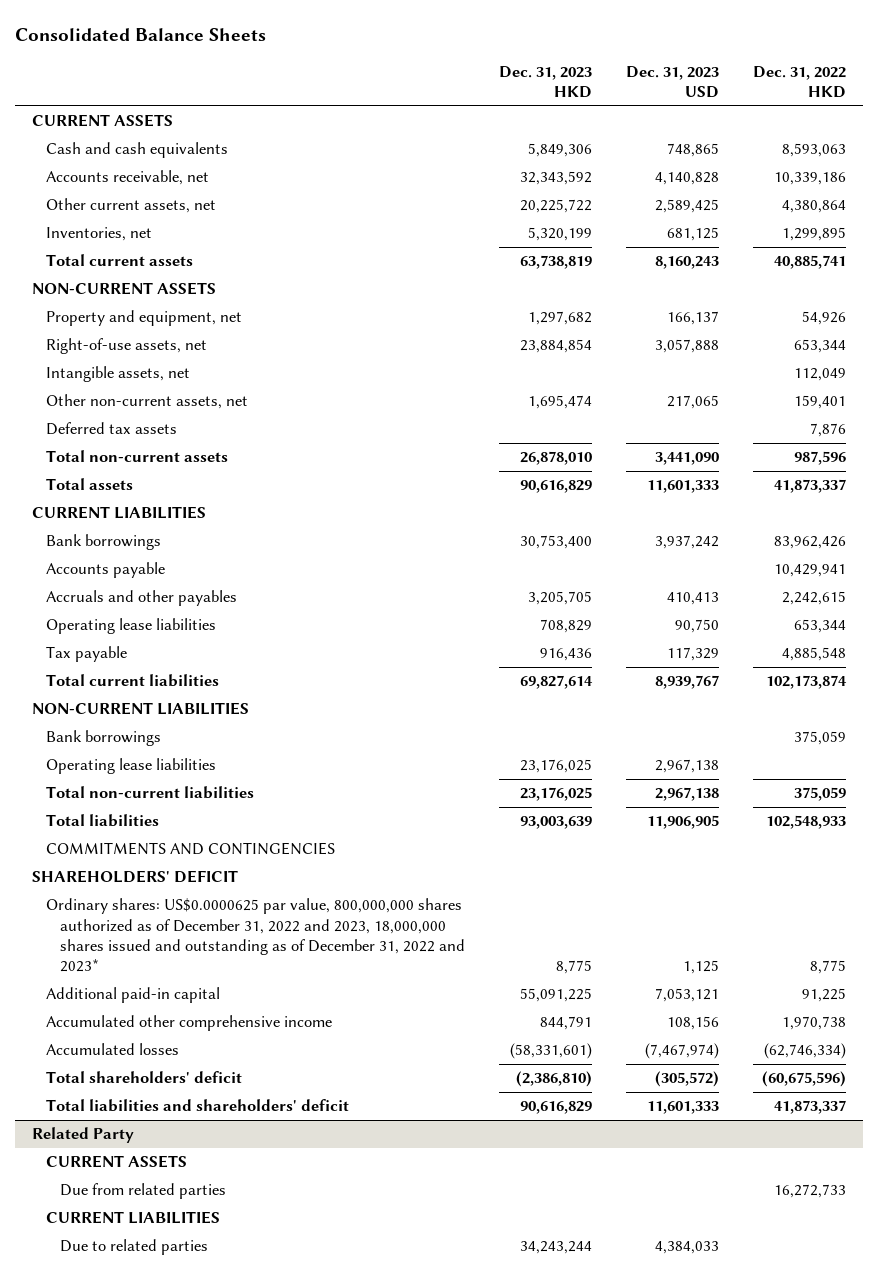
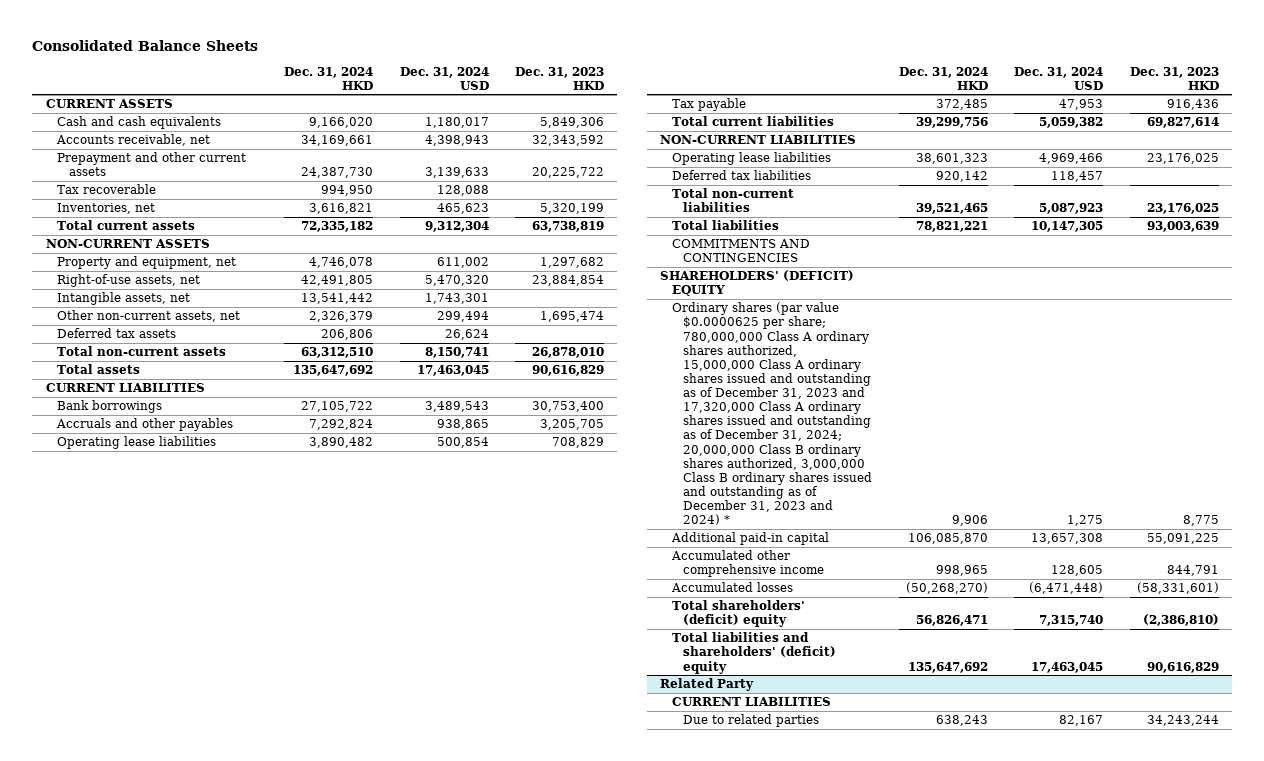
[625,65,719,98] Dec. 31, 2023 USD -> none
[752,65,846,98] Dec. 31, 2022 HKD -> none
none -> [284,66,374,90] Dec. 31, 2024 HKD
none -> [399,66,489,90] Dec. 31, 2024 USD
[45,198,216,214] Other current assets, net -> [57,152,247,177] Prepayment and other current assets
none -> [57,184,157,195] Tax recoverable
[45,562,165,579] Accounts payable -> none
[45,730,161,747] Bank borrowings -> none
none -> [671,170,811,181] Deferred tax liabilities
[32,870,239,884] SHAREHOLDERS' DEFICIT -> [660,270,855,297] SHAREHOLDERS' (DEFICIT) EQUITY
[45,898,465,972] Ordinary shares: US$0.0000625 par value, 800,000,000 shares authorized as of December 31, 2022 and 2023, 18,000,000 shares issued and outstanding as of December 31, 2022 and 2023* -> [671,302,873,526] Ordinary shares (par value $0.0000625 per share; 780,000,000 Class A ordinary shares authorized, 15,000,000 Class A ordinary shares issued and outstanding as of December 31, 2023 and 17,320,000 Class A ordinary shares issued and outstanding as of December 31, 2024; 20,000,000 Class B ordinary shares authorized, 3,000,000 Class B ordinary shares issued and outstanding as of December 31, 2023 and 2024) *
[45,1071,242,1084] Total shareholders' deficit -> [671,600,805,628] Total shareholders' (deficit) equity
[45,1099,349,1113] Total liabilities and shareholders' deficit -> [671,632,837,674] Total liabilities and shareholders' (deficit) equity
[45,1155,187,1169] CURRENT ASSETS -> none
[59,1183,226,1200] Due from related parties -> none

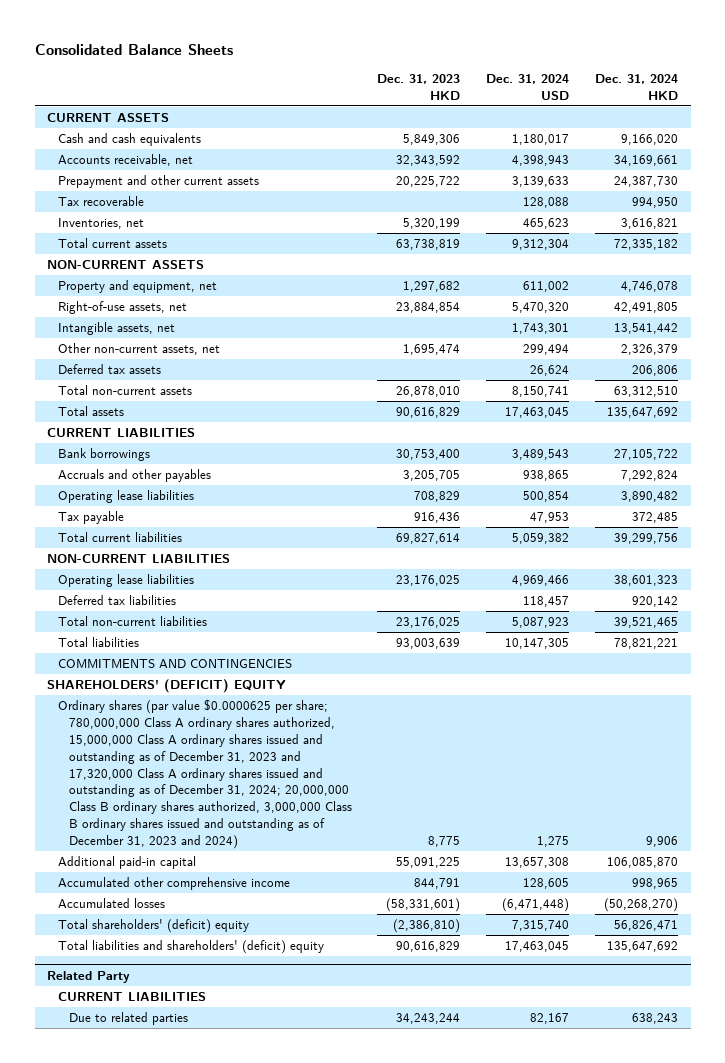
[671,302,873,526] Ordinary shares (par value $0.0000625 per share; 780,000,000 Class A ordinary shares authorized, 15,000,000 Class A ordinary shares issued and outstanding as of December 31, 2023 and 17,320,000 Class A ordinary shares issued and outstanding as of December 31, 2024; 20,000,000 Class B ordinary shares authorized, 3,000,000 Class B ordinary shares issued and outstanding as of December 31, 2023 and 2024) * -> [58,699,352,849] Ordinary shares (par value $0.0000625 per share; 780,000,000 Class A ordinary shares authorized, 15,000,000 Class A ordinary shares issued and outstanding as of December 31, 2023 and 17,320,000 Class A ordinary shares issued and outstanding as of December 31, 2024; 20,000,000 Class B ordinary shares authorized, 3,000,000 Class B ordinary shares issued and outstanding as of December 31, 2023 and 2024)

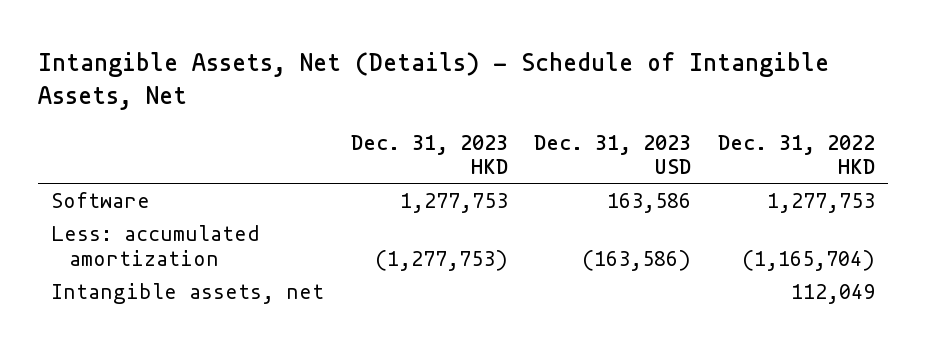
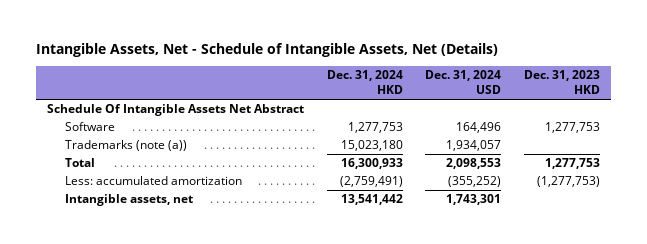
[38,52,830,111] Intangible Assets, Net (Details) - Schedule of Intangible Assets, Net -> [35,43,498,58] Intangible Assets, Net - Schedule of Intangible Assets, Net (Details)
[534,134,692,175] Dec. 31, 2023 USD -> none
[717,134,875,175] Dec. 31, 2022 HKD -> none
none -> [326,70,403,95] Dec. 31, 2024 HKD
none -> [425,70,502,95] Dec. 31, 2024 USD
none -> [46,104,304,117] Schedule Of Intangible Assets Net Abstract
none -> [65,140,188,152] Trademarks (note (a))
none -> [65,158,96,168] Total

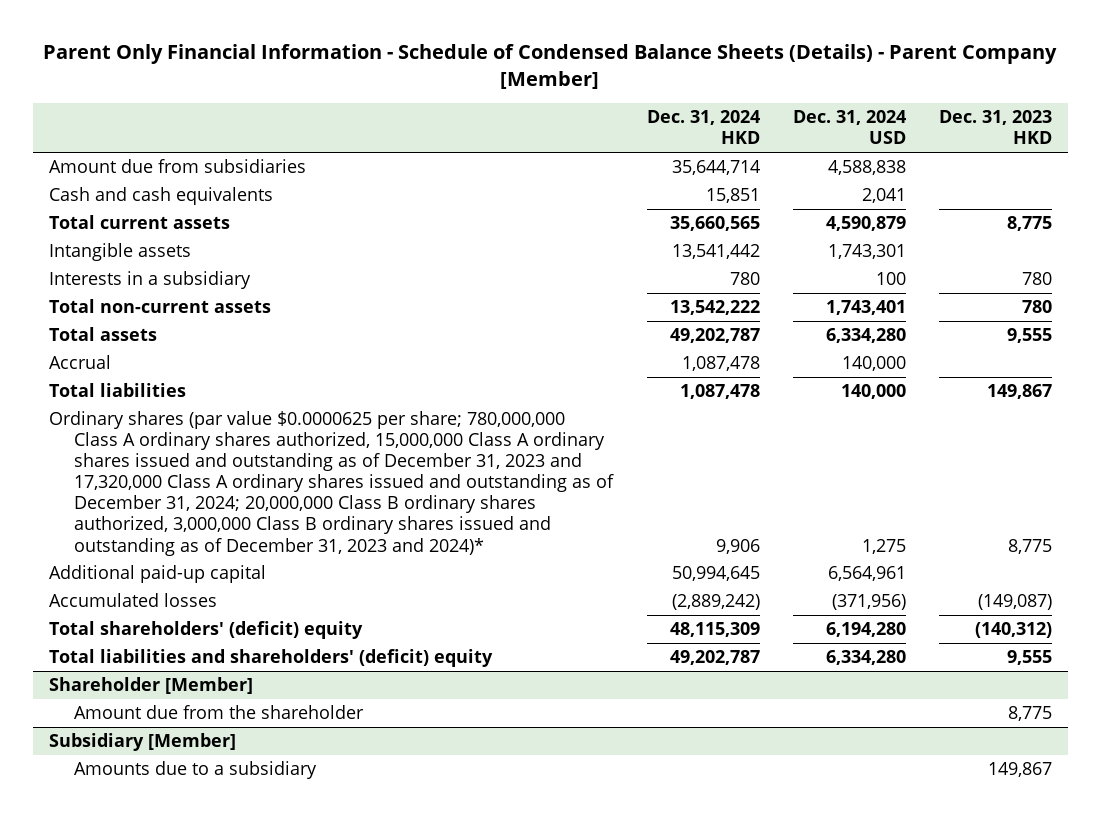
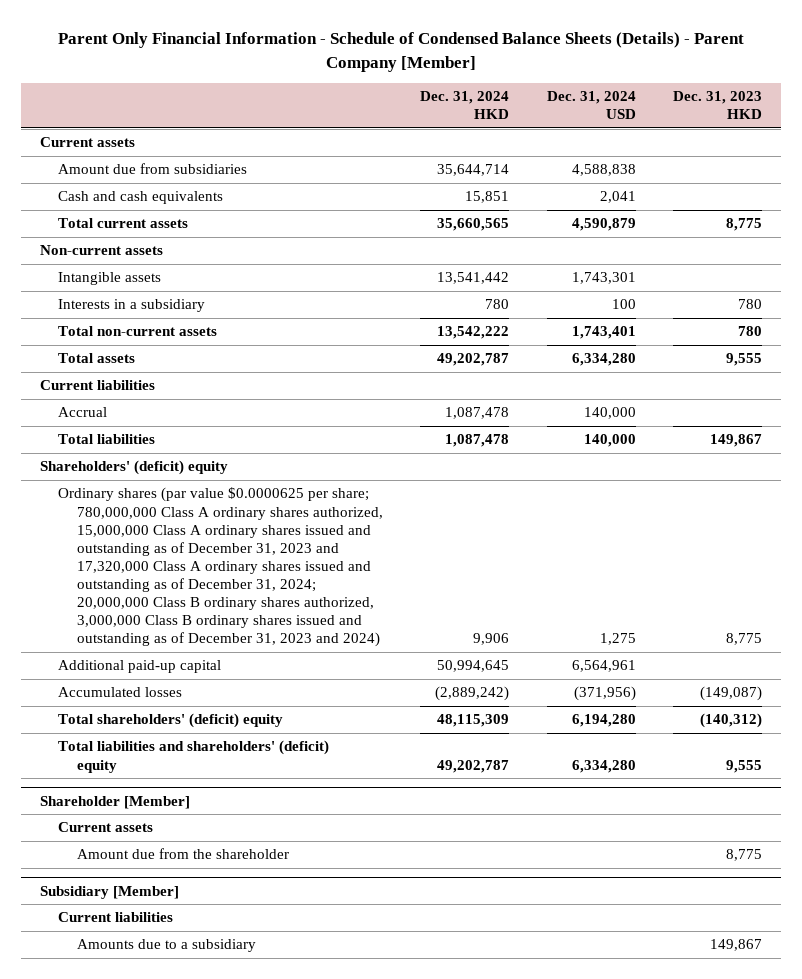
none -> [39,137,135,148] Current assets
none -> [39,245,163,256] Non-current assets
none -> [39,380,155,391] Current liabilities
none -> [39,460,228,476] Shareholders' (deficit) equity
[49,411,615,556] Ordinary shares (par value $0.0000625 per share; 780,000,000 Class A ordinary shares authorized, 15,000,000 Class A ordinary shares issued and outstanding as of December 31, 2023 and 17,320,000 Class A ordinary shares issued and outstanding as of December 31, 2024; 20,000,000 Class B ordinary shares authorized, 3,000,000 Class B ordinary shares issued and outstanding as of December 31, 2023 and 2024)* -> [58,487,383,648] Ordinary shares (par value $0.0000625 per share; 780,000,000 Class A ordinary shares authorized, 15,000,000 Class A ordinary shares issued and outstanding as of December 31, 2023 and 17,320,000 Class A ordinary shares issued and outstanding as of December 31, 2024; 20,000,000 Class B ordinary shares authorized, 3,000,000 Class B ordinary shares issued and outstanding as of December 31, 2023 and 2024)
none -> [58,822,154,833] Current assets
none -> [58,912,174,923] Current liabilities

